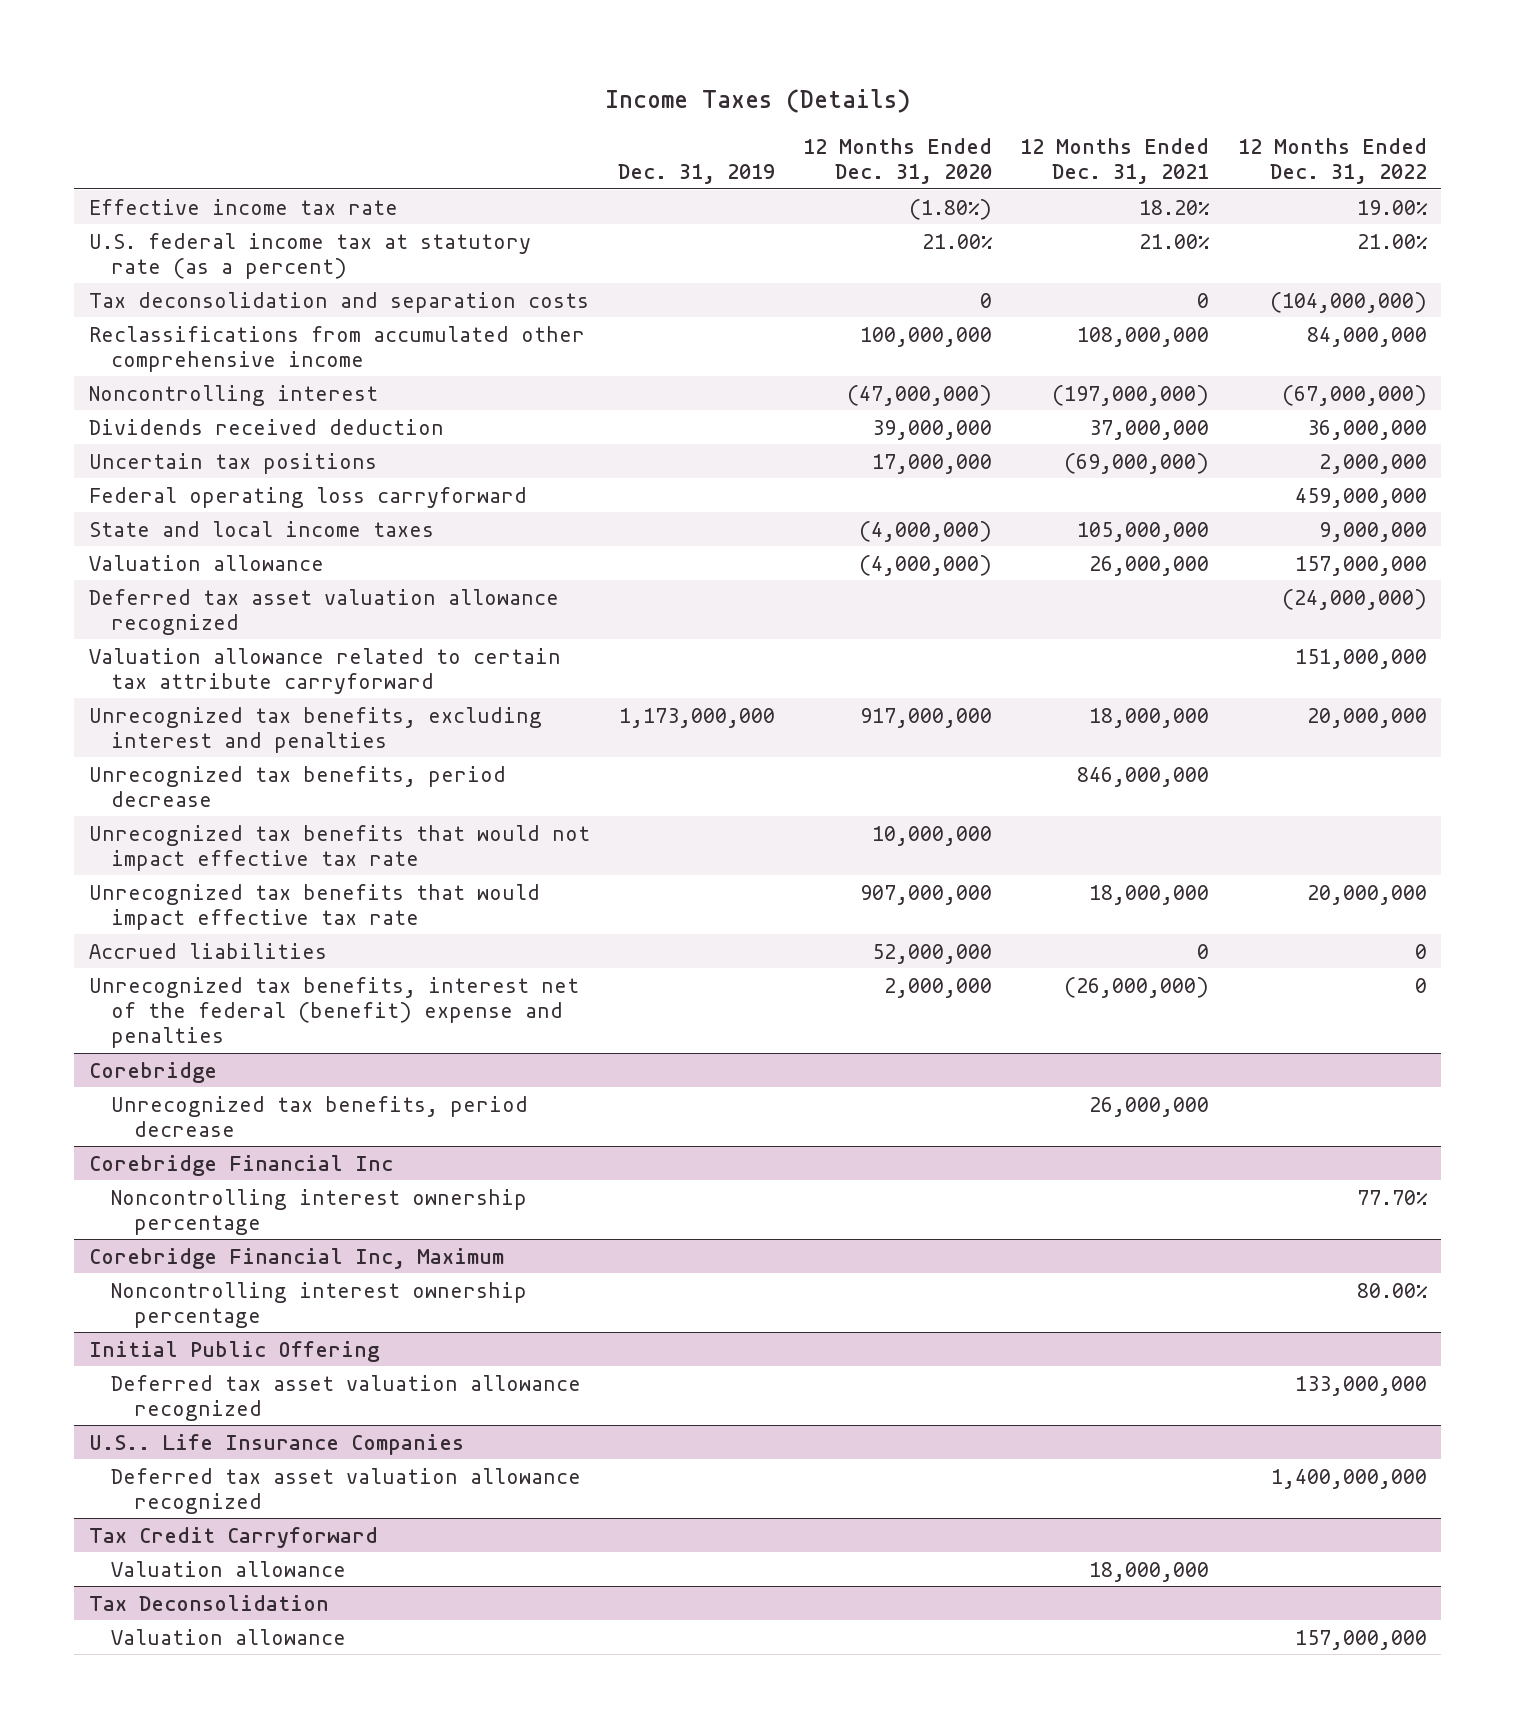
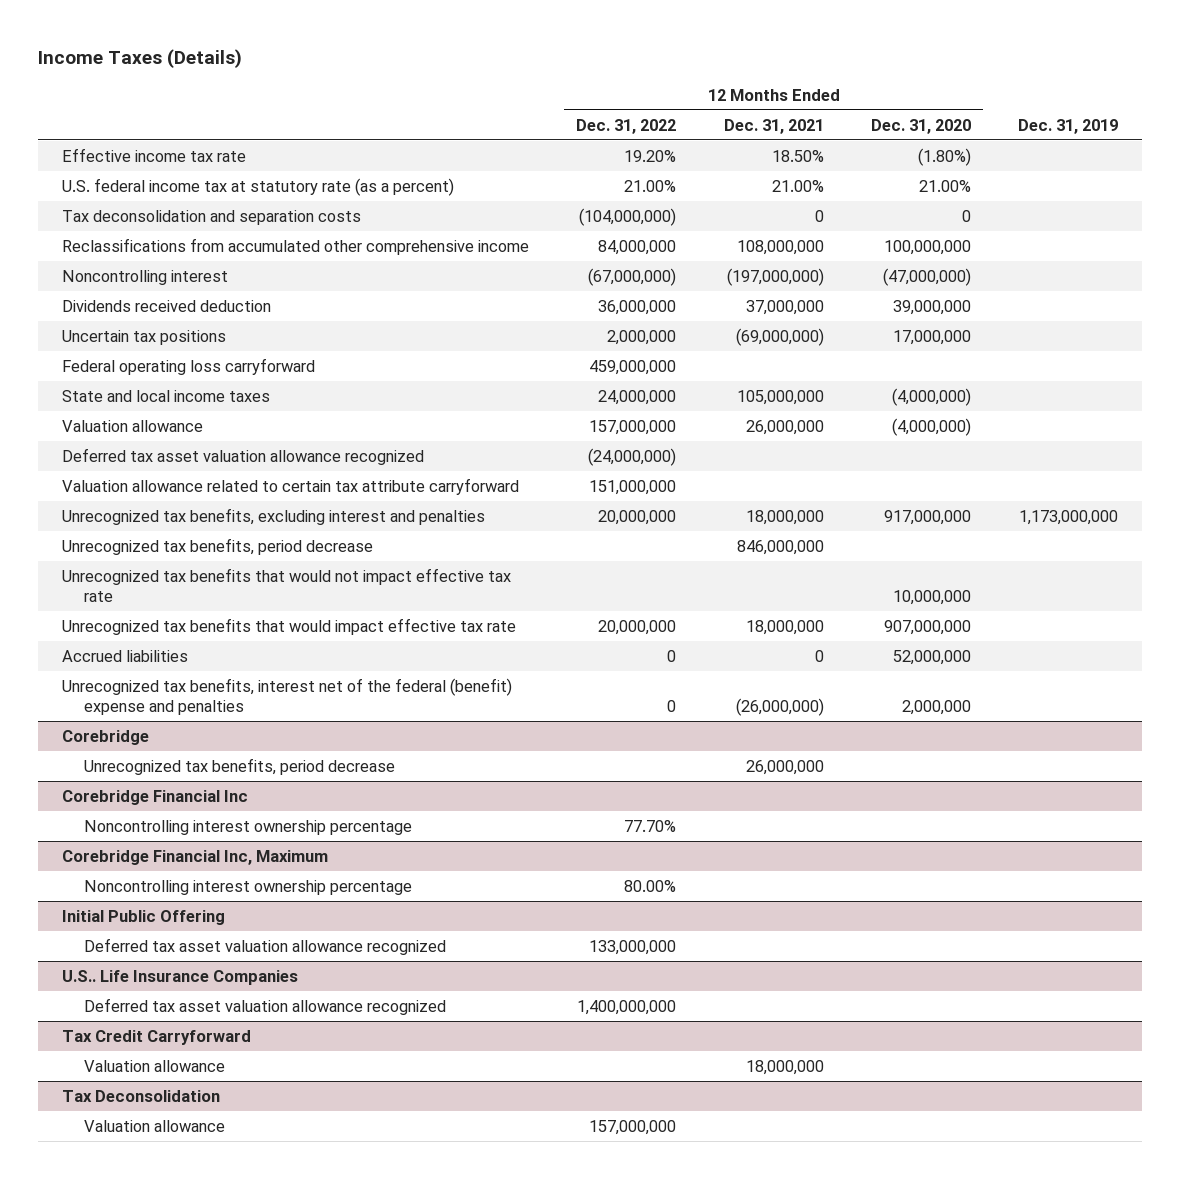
[1139,199,1211,215] 18.20% -> [771,149,824,162] 18.50%
[1356,199,1428,215] 19.00% -> [624,149,677,162] 19.20%
[1318,521,1427,542] 9,000,000 -> [598,389,677,405] 24,000,000

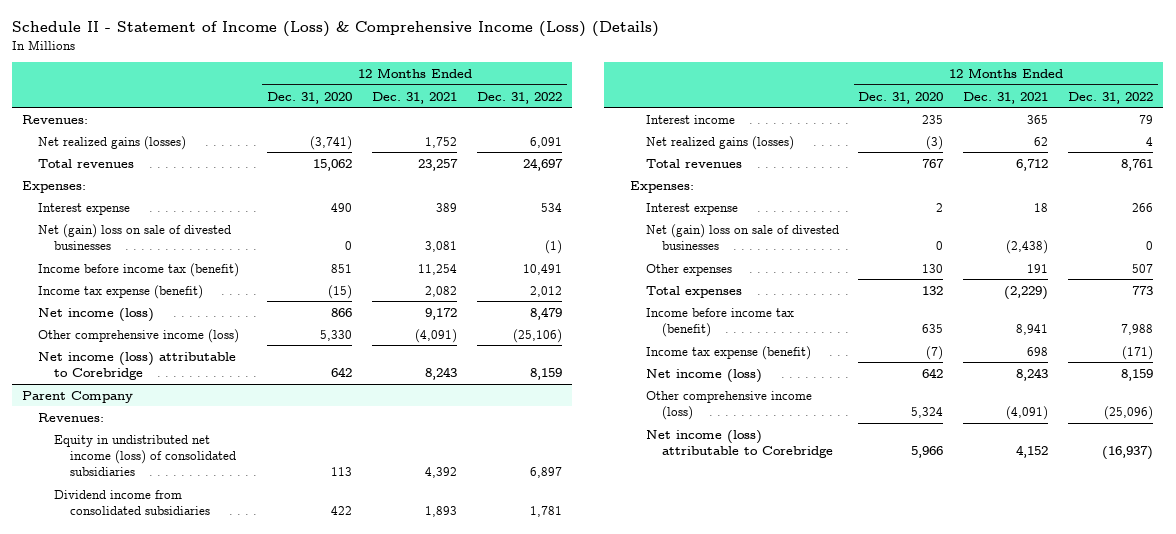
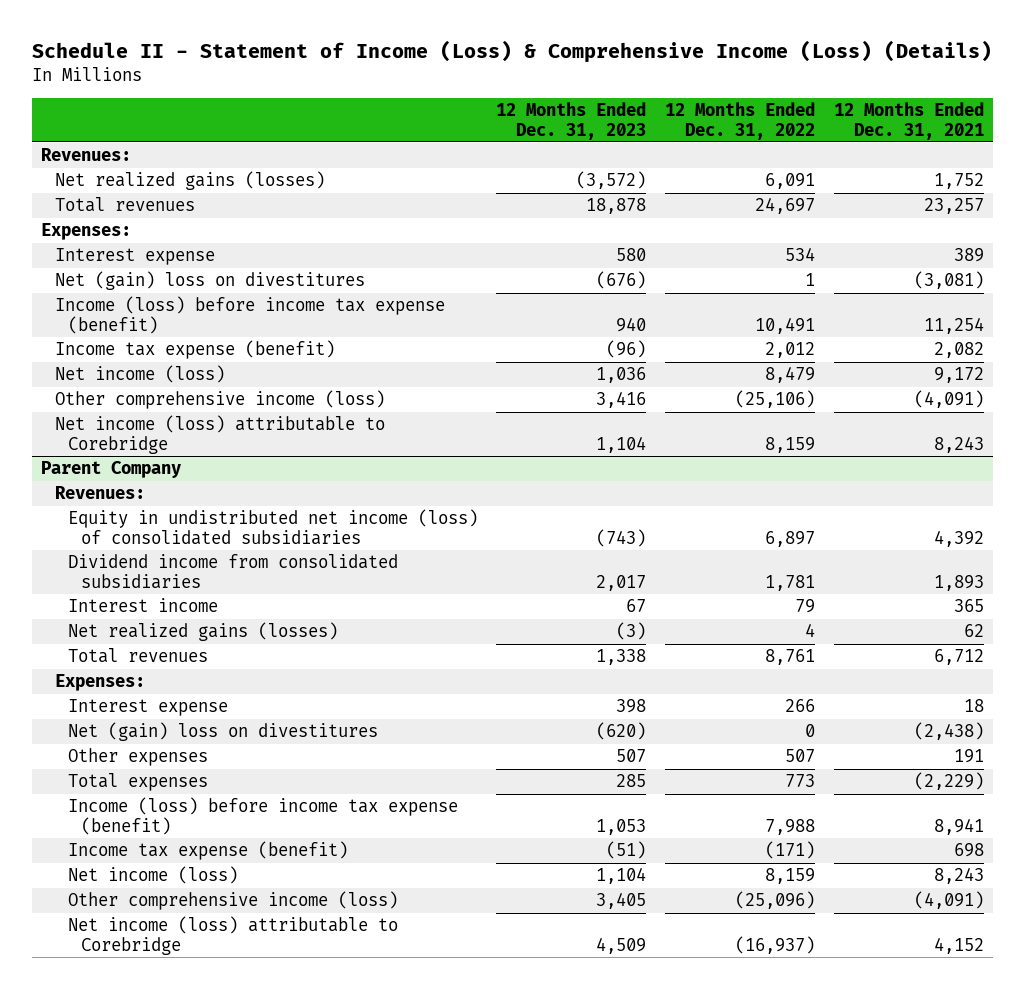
[267,91,353,104] Dec. 31, 2020 -> none
none -> [496,101,647,140] 12 Months Ended Dec. 31, 2023
[38,223,232,250] Net (gain) loss on sale of divested businesses -> [54,271,365,291] Net (gain) loss on divestitures
[425,240,458,252] 3,081 -> [913,271,984,290] (3,081)
[544,239,562,254] (1) -> [805,273,816,287] 1
[38,262,240,277] Income before income tax (benefit) -> [54,296,445,334] Income (loss) before income tax expense (benefit)
[645,223,839,250] Net (gain) loss on sale of divested businesses -> [67,722,378,742] Net (gain) loss on divestitures
[645,307,794,337] Income before income tax (benefit) -> [67,797,458,835] Income (loss) before income tax expense (benefit)

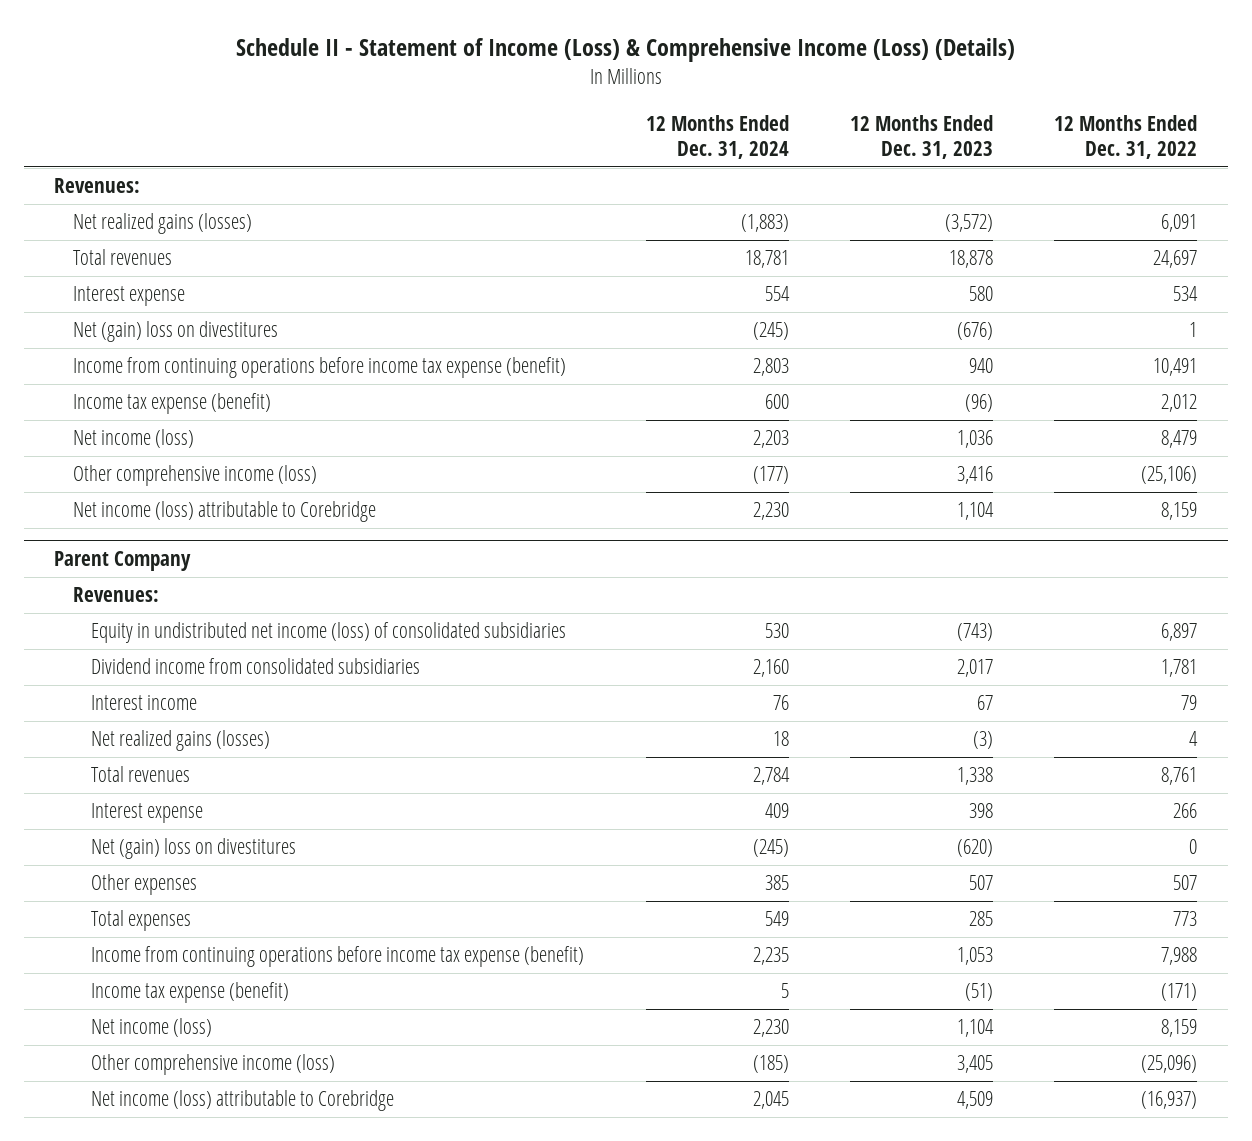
[833,101,984,140] 12 Months Ended Dec. 31, 2021 -> none
none -> [645,114,789,160] 12 Months Ended Dec. 31, 2024
[41,223,132,241] Expenses: -> none
[54,296,445,334] Income (loss) before income tax expense (benefit) -> [72,357,566,379] Income from continuing operations before income tax expense (benefit)
[54,674,145,692] Expenses: -> none
[67,797,458,835] Income (loss) before income tax expense (benefit) -> [91,946,585,968] Income from continuing operations before income tax expense (benefit)

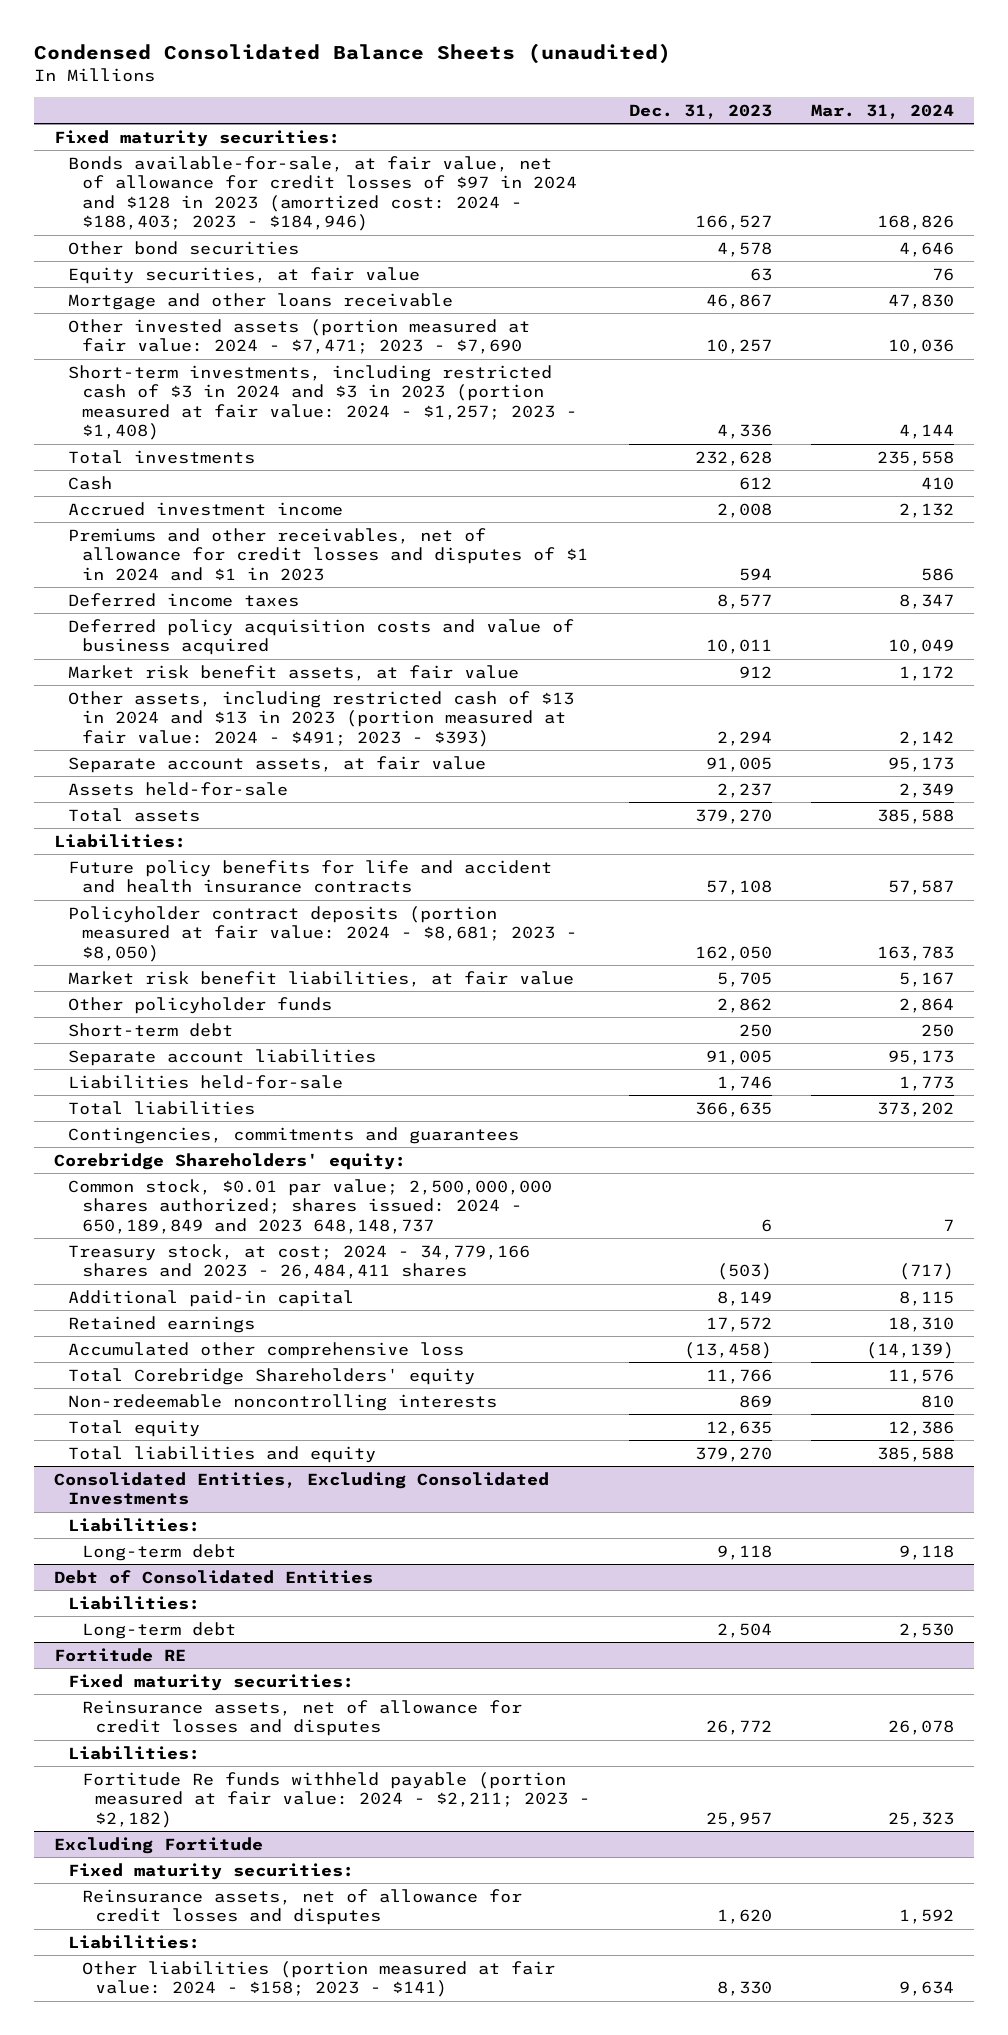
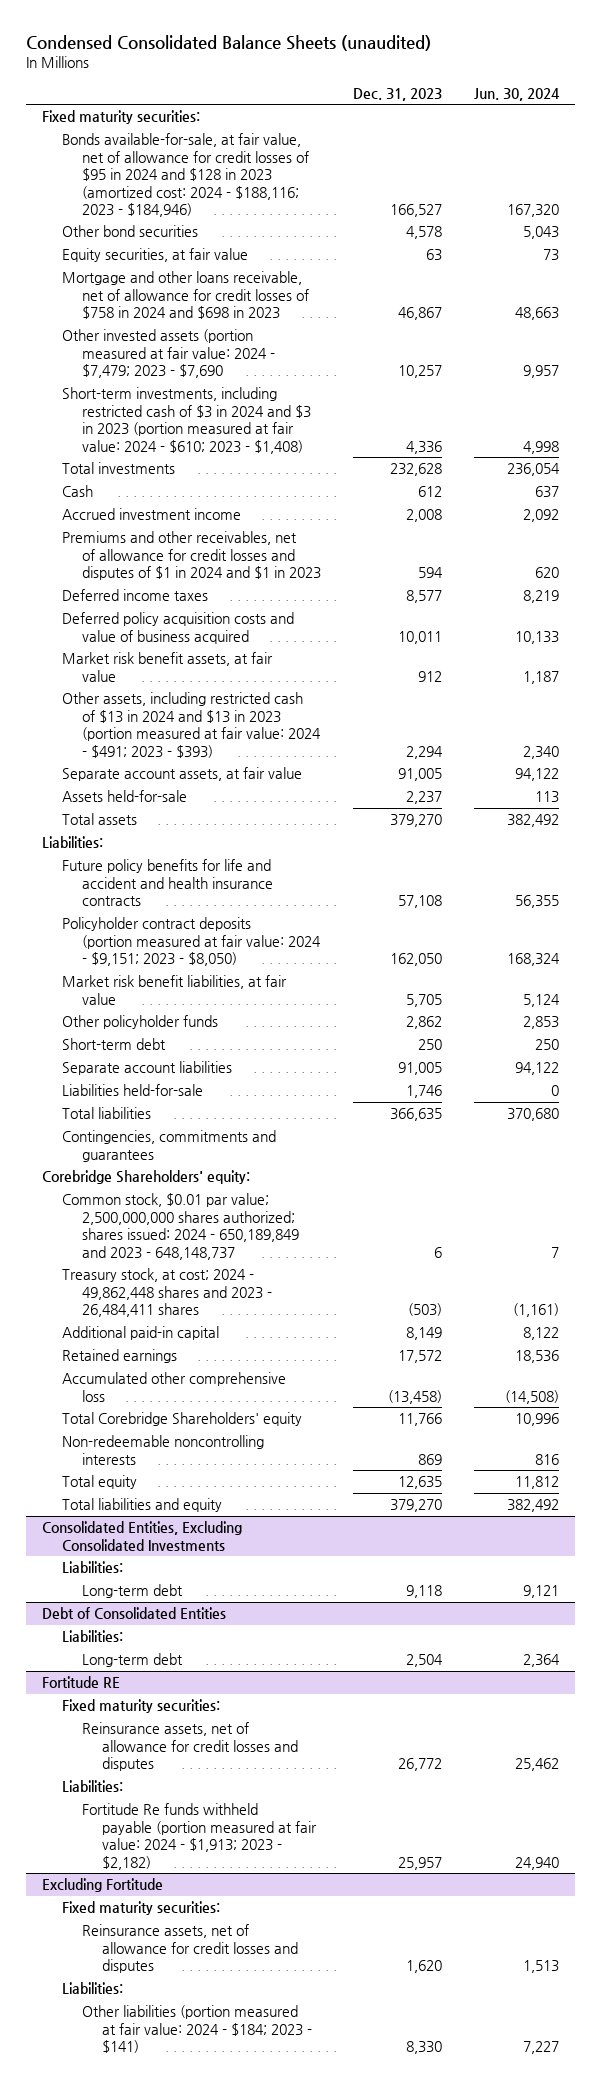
[811,103,955,119] Mar. 31, 2024 -> none
none -> [474,87,561,101] Jun. 30, 2024
[67,155,577,232] Bonds available-for-sale, at fair value, net of allowance for credit losses of $97 in 2024 and $128 in 2023 (amortized cost: 2024 - $188,403; 2023 - $184,946) -> [62,133,310,217] Bonds available-for-sale, at fair value, net of allowance for credit losses of $95 in 2024 and $128 in 2023 (amortized cost: 2024 - $188,116; 2023 - $184,946)
[67,292,453,310] Mortgage and other loans receivable -> [62,271,310,320] Mortgage and other loans receivable, net of allowance for credit losses of $758 in 2024 and $698 in 2023
[67,318,530,355] Other invested assets (portion measured at fair value: 2024 - $7,471; 2023 - $7,690 -> [62,329,276,379] Other invested assets (portion measured at fair value: 2024 - $7,479; 2023 - $7,690
[67,364,577,441] Short-term investments, including restricted cash of $3 in 2024 and $3 in 2023 (portion measured at fair value: 2024 - $1,257; 2023 - $1,408) -> [62,387,312,454] Short-term investments, including restricted cash of $3 in 2024 and $3 in 2023 (portion measured at fair value: 2024 - $610; 2023 - $1,408)
[67,905,577,962] Policyholder contract deposits (portion measured at fair value: 2024 - $8,681; 2023 - $8,050) -> [62,917,322,967] Policyholder contract deposits (portion measured at fair value: 2024 - $9,151; 2023 - $8,050)
[67,1178,552,1234] Common stock, $0.01 par value; 2,500,000,000 shares authorized; shares issued: 2024 - 650,189,849 and 2023 648,148,737 -> [62,1193,300,1260] Common stock, $0.01 par value; 2,500,000,000 shares authorized; shares issued: 2024 - 650,189,849 and 2023 - 648,148,737
[67,1243,530,1280] Treasury stock, at cost; 2024 - 34,779,166 shares and 2023 - 26,484,411 shares -> [62,1268,273,1318] Treasury stock, at cost; 2024 - 49,862,448 shares and 2023 - 26,484,411 shares
[81,1771,591,1828] Fortitude Re funds withheld payable (portion measured at fair value: 2024 - $2,211; 2023 - $2,182) -> [82,1803,318,1870] Fortitude Re funds withheld payable (portion measured at fair value: 2024 - $1,913; 2023 - $2,182)
[81,1960,555,1998] Other liabilities (portion measured at fair value: 2024 - $158; 2023 - $141) -> [82,2005,313,2054] Other liabilities (portion measured at fair value: 2024 - $184; 2023 - $141)

